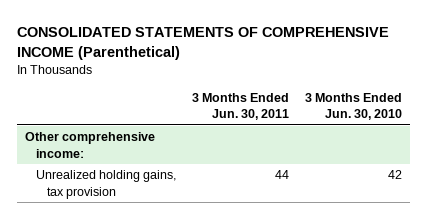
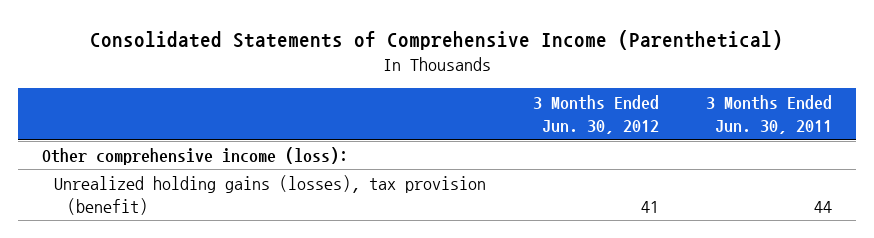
[17,27,390,60] CONSOLIDATED STATEMENTS OF COMPREHENSIVE INCOME (Parenthetical) -> [89,29,783,50] Consolidated Statements of Comprehensive Income (Parenthetical)
[305,92,403,121] 3 Months Ended Jun. 30, 2010 -> none
none -> [533,94,660,135] 3 Months Ended Jun. 30, 2012
[25,132,156,158] Other comprehensive income: -> [41,146,348,165] Other comprehensive income (loss):
[36,170,177,199] Unrealized holding gains, tax provision -> [54,174,487,216] Unrealized holding gains (losses), tax provision (benefit)

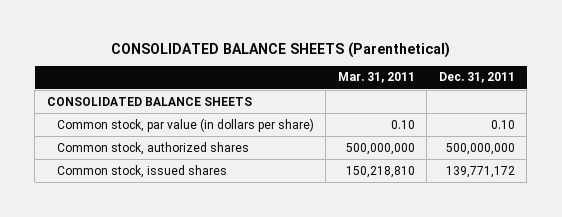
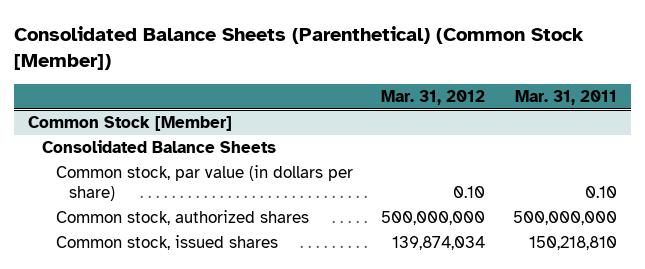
[110,41,450,58] CONSOLIDATED BALANCE SHEETS (Parenthetical) -> [14,25,585,70] Consolidated Balance Sheets (Parenthetical) (Common Stock [Member])
[438,72,515,84] Dec. 31, 2011 -> none
none -> [380,90,485,106] Mar. 31, 2012
none -> [28,116,233,132] Common Stock [Member]
[46,96,252,106] CONSOLIDATED BALANCE SHEETS -> [41,140,276,154] Consolidated Balance Sheets

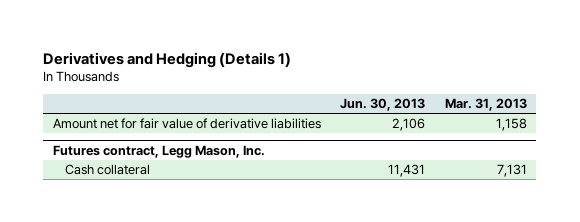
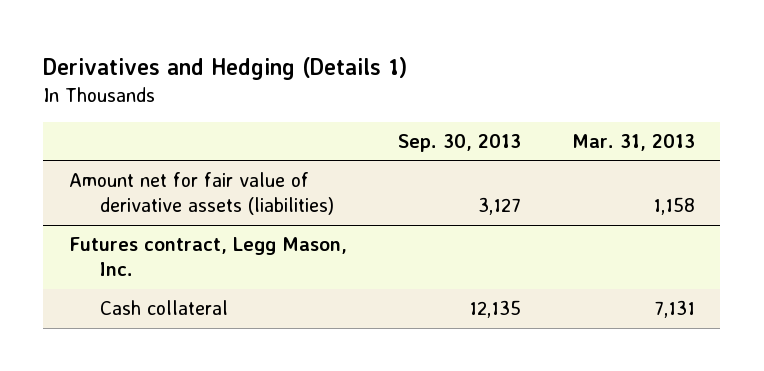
[340,98,426,112] Jun. 30, 2013 -> none
none -> [397,133,521,152] Sep. 30, 2013
[53,118,322,130] Amount net for fair value of derivative liabilities -> [68,172,334,216] Amount net for fair value of derivative assets (liabilities)

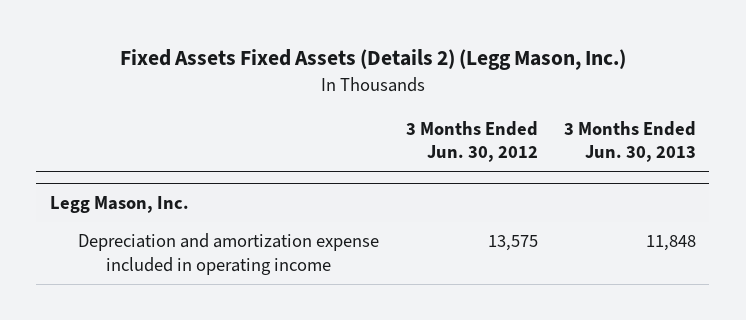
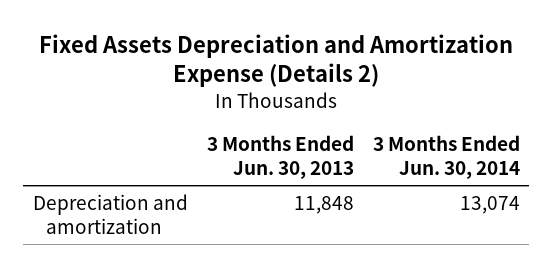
[119,49,626,71] Fixed Assets Fixed Assets (Details 2) (Legg Mason, Inc.) -> [39,33,514,88] Fixed Assets Depreciation and Amortization Expense (Details 2)
[405,120,538,163] 3 Months Ended Jun. 30, 2012 -> none
none -> [372,135,520,179] 3 Months Ended Jun. 30, 2014
[49,196,189,214] Legg Mason, Inc. -> none
[77,233,379,275] Depreciation and amortization expense included in operating income -> [32,194,188,234] Depreciation and amortization

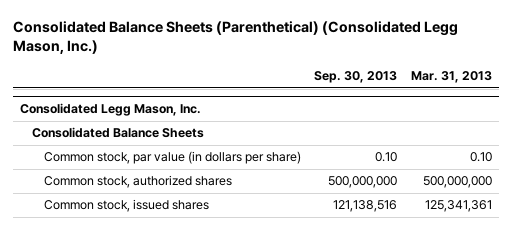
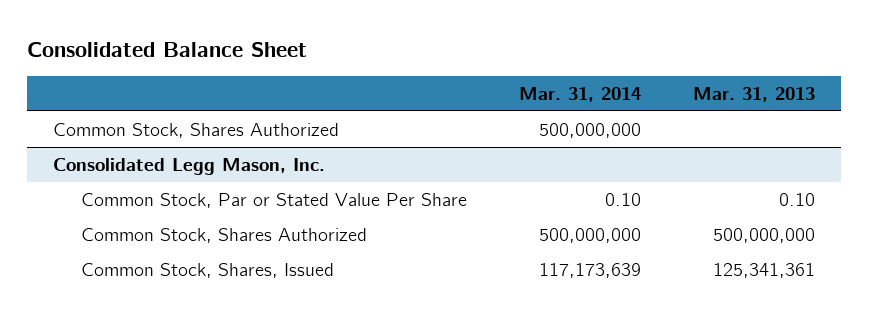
[12,21,458,55] Consolidated Balance Sheets (Parenthetical) (Consolidated Legg Mason, Inc.) -> [27,41,308,57] Consolidated Balance Sheet
[314,71,398,84] Sep. 30, 2013 -> none
none -> [518,86,641,102] Mar. 31, 2014
none -> [53,123,340,139] Common Stock, Shares Authorized
[31,127,204,139] Consolidated Balance Sheets -> none
[43,151,301,165] Common stock, par value (in dollars per share) -> [80,193,467,209] Common Stock, Par or Stated Value Per Share
[43,175,232,189] Common stock, authorized shares -> [80,228,367,244] Common Stock, Shares Authorized
[43,199,209,213] Common stock, issued shares -> [80,263,334,279] Common Stock, Shares, Issued

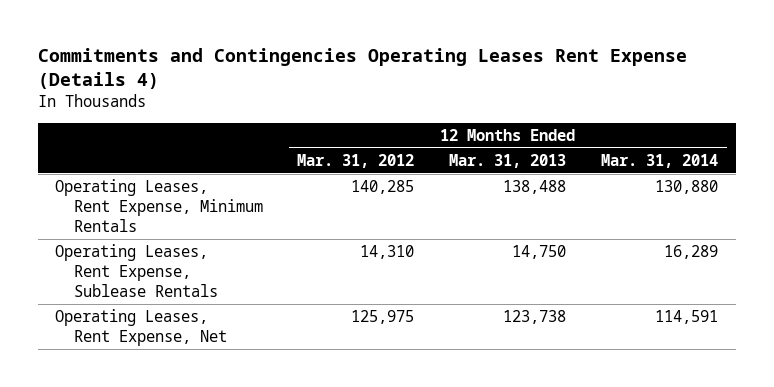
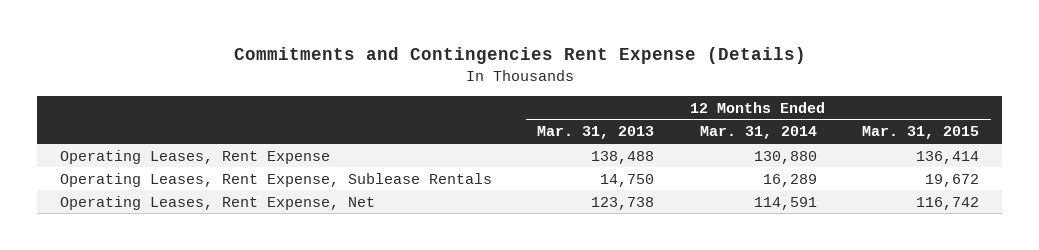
[37,48,687,90] Commitments and Contingencies Operating Leases Rent Expense (Details 4) -> [233,47,806,65] Commitments and Contingencies Rent Expense (Details)
[297,153,415,168] Mar. 31, 2012 -> none
none -> [862,126,980,140] Mar. 31, 2015
[55,179,263,233] Operating Leases, Rent Expense, Minimum Rentals -> [59,149,330,164] Operating Leases, Rent Expense

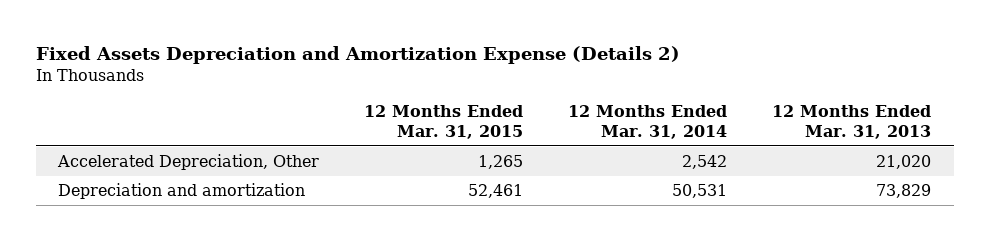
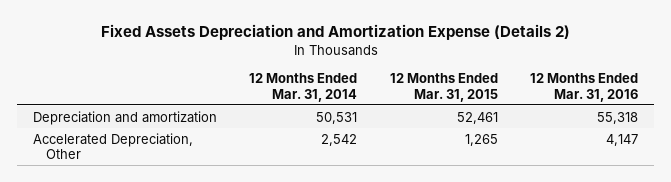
[772,105,932,139] 12 Months Ended Mar. 31, 2013 -> none
none -> [530,73,639,102] 12 Months Ended Mar. 31, 2016
[57,154,320,171] Accelerated Depreciation, Other -> [33,132,194,160] Accelerated Depreciation, Other

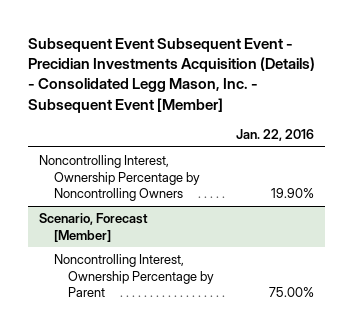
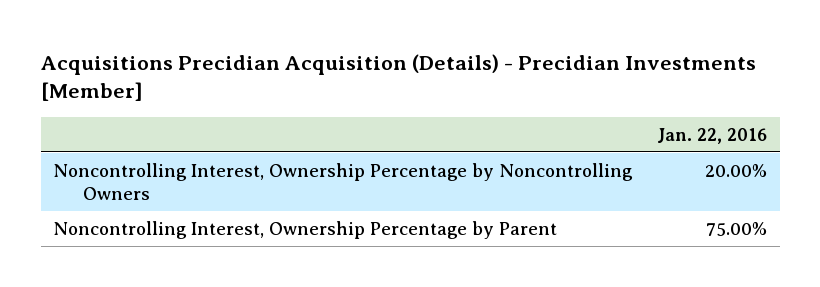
[28,37,316,113] Subsequent Event Subsequent Event - Precidian Investments Acquisition (Details) - Consolidated Legg Mason, Inc. - Subsequent Event [Member] -> [40,53,756,102] Acquisitions Precidian Acquisition (Details) - Precidian Investments [Member]
[39,212,149,242] Scenario, Forecast [Member] -> none
[271,188,315,199] 19.90% -> [705,163,768,177] 20.00%

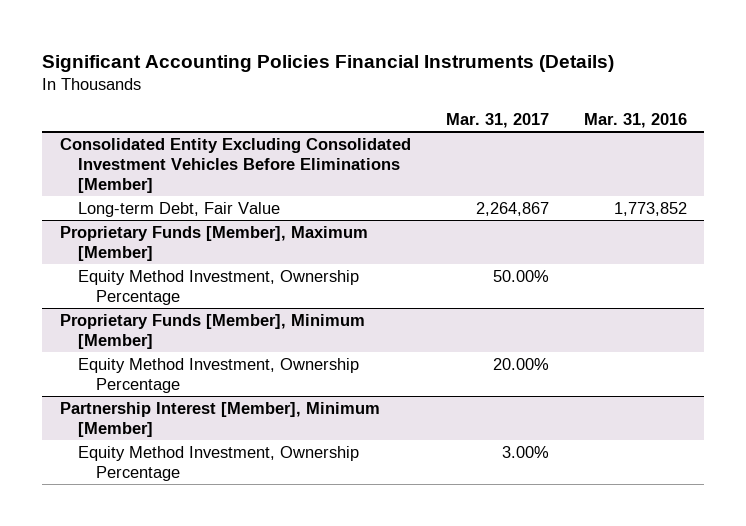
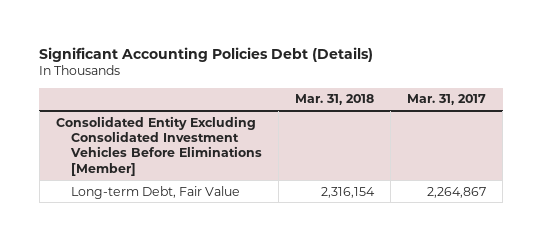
[42,54,615,72] Significant Accounting Policies Financial Instruments (Details) -> [39,46,374,62] Significant Accounting Policies Debt (Details)
[583,112,687,128] Mar. 31, 2016 -> none
none -> [294,94,374,106] Mar. 31, 2018
[59,225,368,261] Proprietary Funds [Member], Maximum [Member] -> none
[77,269,359,305] Equity Method Investment, Ownership Percentage -> none
[59,313,365,349] Proprietary Funds [Member], Minimum [Member] -> none
[77,357,359,393] Equity Method Investment, Ownership Percentage -> none
[59,401,380,437] Partnership Interest [Member], Minimum [Member] -> none
[77,445,359,481] Equity Method Investment, Ownership Percentage -> none

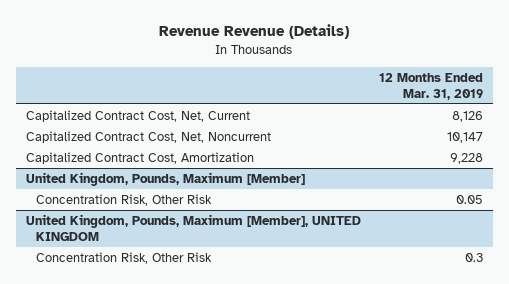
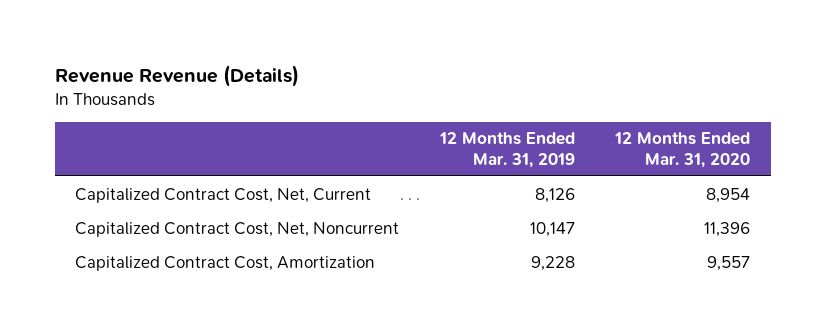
none -> [614,132,751,168] 12 Months Ended Mar. 31, 2020
[25,171,305,186] United Kingdom, Pounds, Maximum [Member] -> none
[35,193,212,206] Concentration Risk, Other Risk -> none
[25,213,361,241] United Kingdom, Pounds, Maximum [Member], UNITED KINGDOM -> none
[35,251,212,264] Concentration Risk, Other Risk -> none

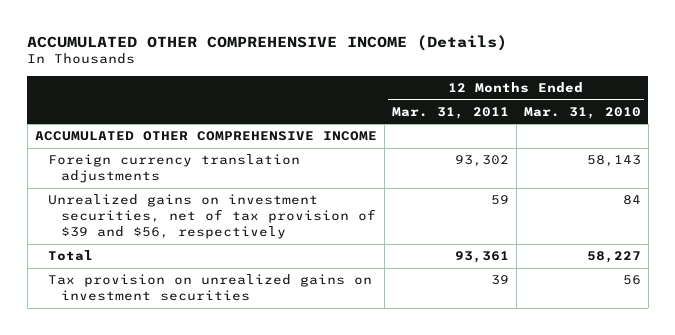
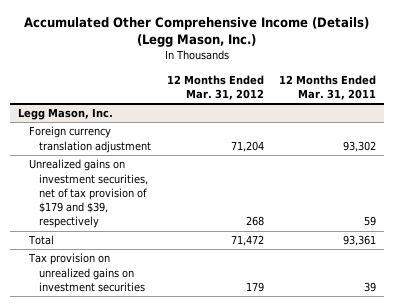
[27,34,508,51] ACCUMULATED OTHER COMPREHENSIVE INCOME (Details) -> [24,17,370,48] Accumulated Other Comprehensive Income (Details) (Legg Mason, Inc.)
[523,106,641,119] Mar. 31, 2010 -> none
none -> [166,74,264,100] 12 Months Ended Mar. 31, 2012
[34,131,377,142] ACCUMULATED OTHER COMPREHENSIVE INCOME -> none
none -> [17,108,113,121] Legg Mason, Inc.
[47,154,300,184] Foreign currency translation adjustments -> [28,126,152,153] Foreign currency translation adjustment
[47,194,377,240] Unrealized gains on investment securities, net of tax provision of $39 and $56, respectively -> [28,159,149,229] Unrealized gains on investment securities, net of tax provision of $179 and $39, respectively

